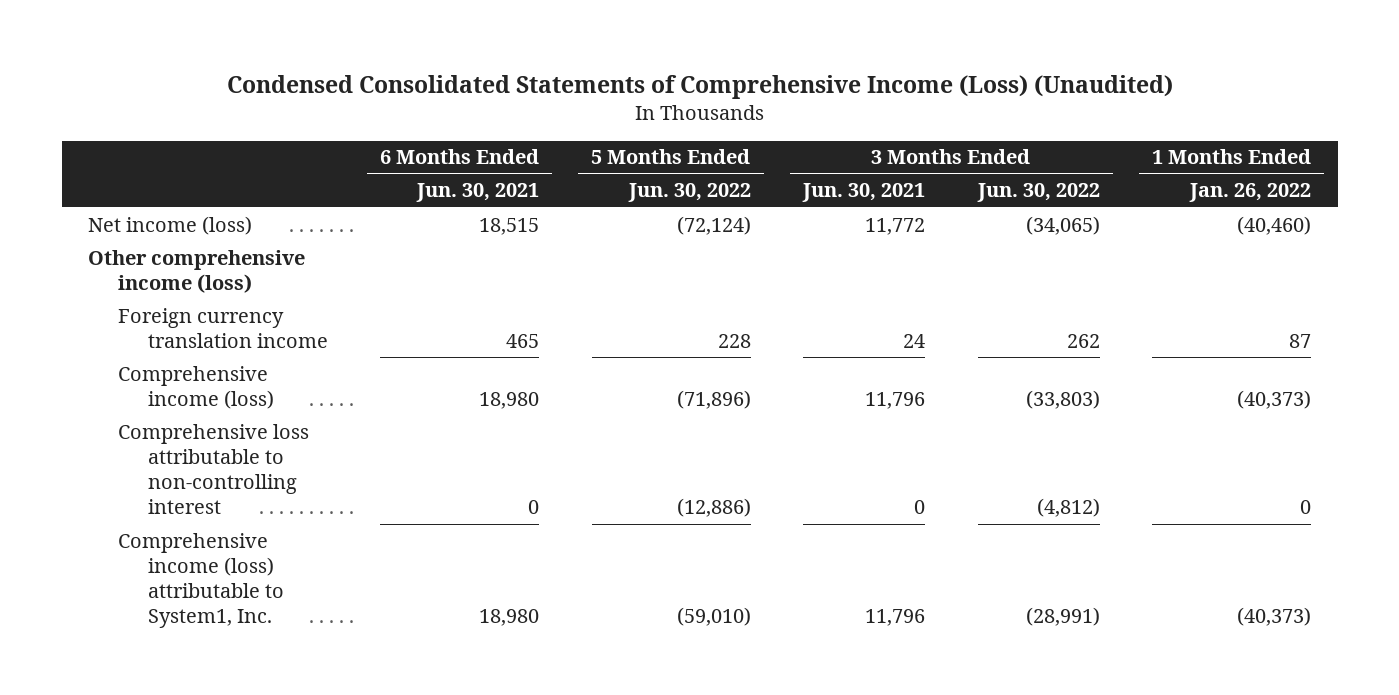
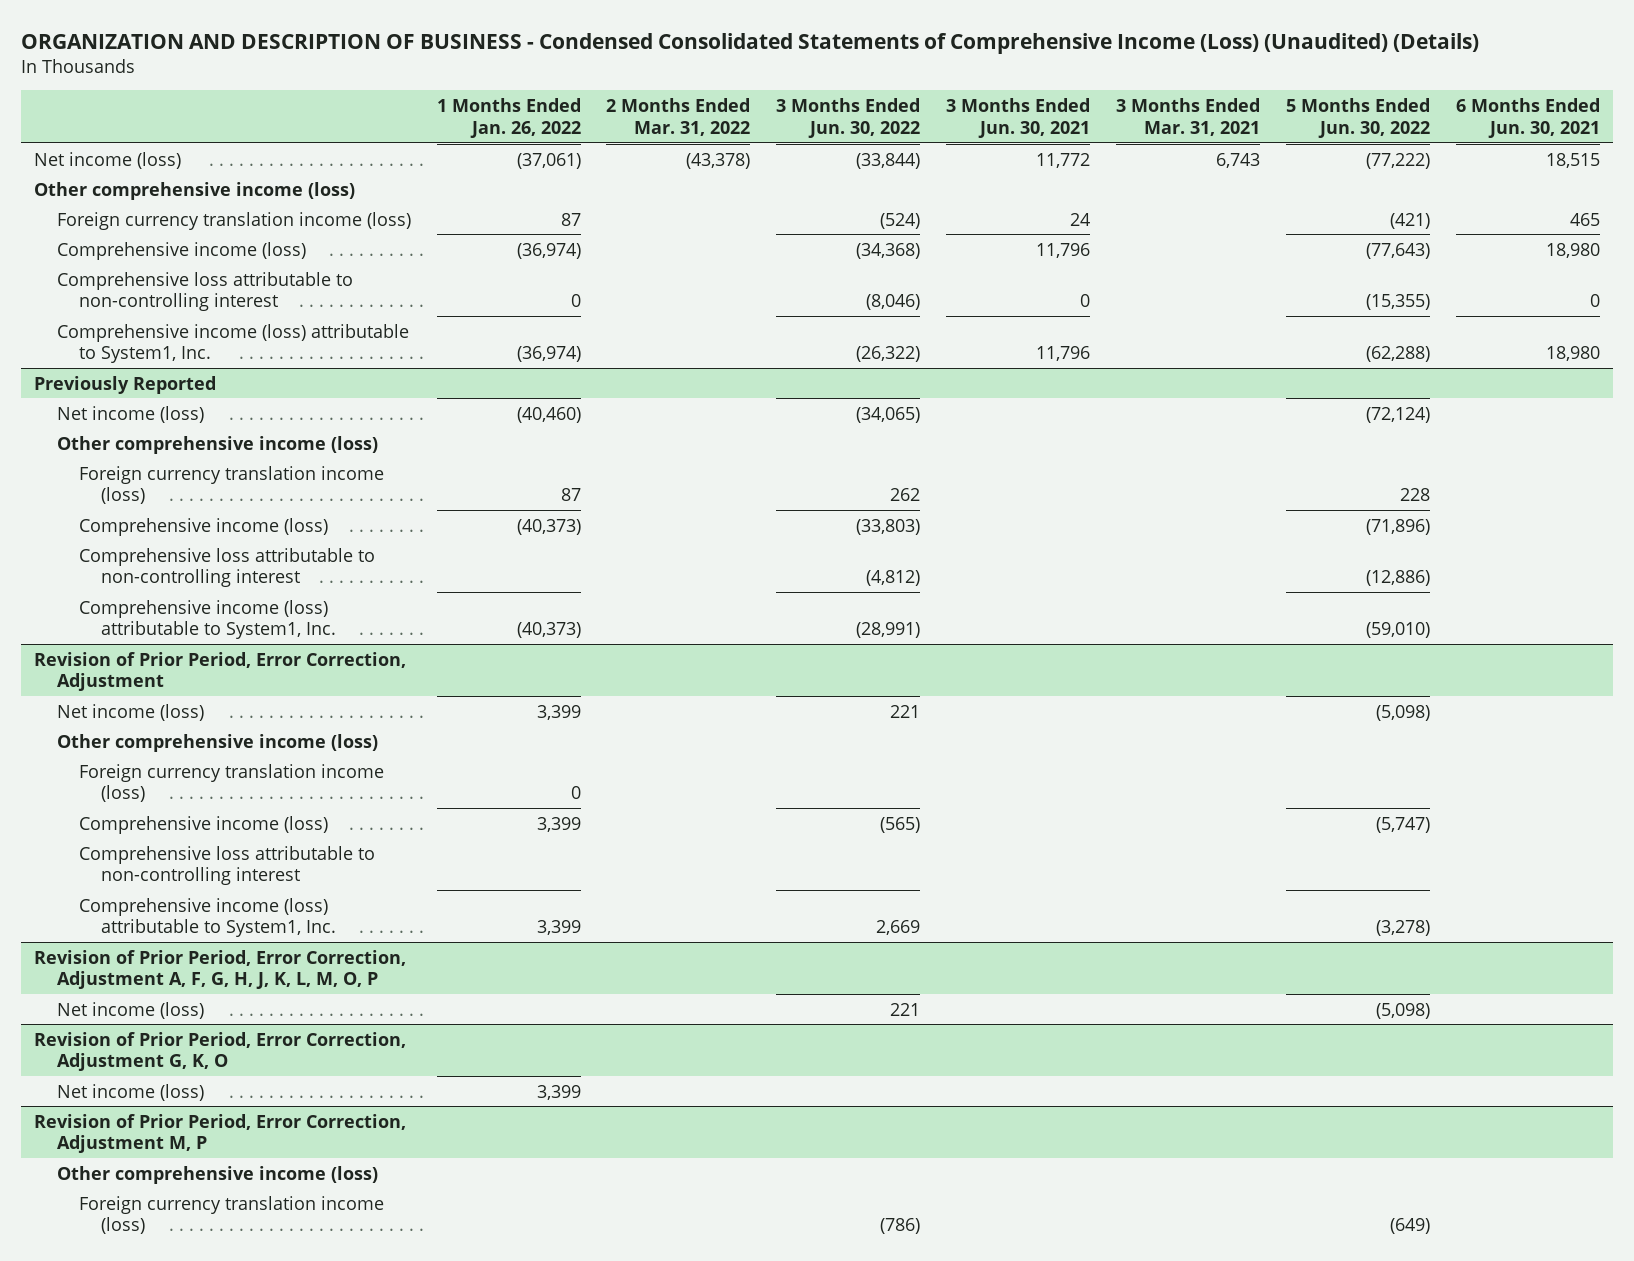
[226,75,1173,100] Condensed Consolidated Statements of Comprehensive Income (Loss) (Unaudited) -> [21,32,1480,54] ORGANIZATION AND DESCRIPTION OF BUSINESS - Condensed Consolidated Statements of Comprehensive Income (Loss) (Unaudited) (Details)
none -> [606,97,751,136] 2 Months Ended Mar. 31, 2022
none -> [1116,97,1261,136] 3 Months Ended Mar. 31, 2021
[676,215,751,235] (72,124) -> [1366,152,1431,169] (77,222)
[1025,215,1100,235] (34,065) -> [856,152,921,169] (33,844)
[1237,215,1312,235] (40,460) -> [516,152,581,169] (37,061)
[117,307,328,349] Foreign currency translation income -> [56,211,411,230] Foreign currency translation income (loss)
[717,334,751,349] 228 -> [1390,212,1431,229] (421)
[1066,334,1100,349] 262 -> [880,212,921,229] (524)
[676,390,751,410] (71,896) -> [1366,242,1431,259] (77,643)
[1025,390,1100,410] (33,803) -> [856,242,921,259] (34,368)
[1237,390,1312,410] (40,373) -> [516,242,581,259] (36,974)
[676,498,751,518] (12,886) -> [1366,294,1431,311] (15,355)
[1036,498,1100,518] (4,812) -> [866,294,921,311] (8,046)
[676,607,751,627] (59,010) -> [1366,346,1431,363] (62,288)
[1025,607,1100,627] (28,991) -> [856,346,921,363] (26,322)
[1237,607,1312,627] (40,373) -> [516,346,581,363] (36,974)
none -> [34,375,217,394] Previously Reported
none -> [56,405,204,423] Net income (loss)
none -> [56,435,378,454] Other comprehensive income (loss)
none -> [78,465,384,505] Foreign currency translation income (loss)
none -> [78,517,328,536] Comprehensive income (loss)
none -> [78,547,375,588] Comprehensive loss attributable to non-controlling interest
none -> [78,599,337,640] Comprehensive income (loss) attributable to System1, Inc.
none -> [34,651,407,692] Revision of Prior Period, Error Correction, Adjustment
none -> [56,703,204,721] Net income (loss)
none -> [56,733,378,752] Other comprehensive income (loss)
none -> [78,763,384,803] Foreign currency translation income (loss)
none -> [78,815,328,834] Comprehensive income (loss)
none -> [78,845,375,886] Comprehensive loss attributable to non-controlling interest
none -> [78,897,337,938] Comprehensive income (loss) attributable to System1, Inc.
none -> [34,949,407,990] Revision of Prior Period, Error Correction, Adjustment A, F, G, H, J, K, L, M, O, P
none -> [56,1001,204,1019] Net income (loss)
none -> [34,1031,407,1072] Revision of Prior Period, Error Correction, Adjustment G, K, O
none -> [56,1083,204,1101] Net income (loss)
none -> [34,1113,407,1154] Revision of Prior Period, Error Correction, Adjustment M, P
none -> [56,1165,378,1184] Other comprehensive income (loss)
none -> [78,1195,384,1235] Foreign currency translation income (loss)

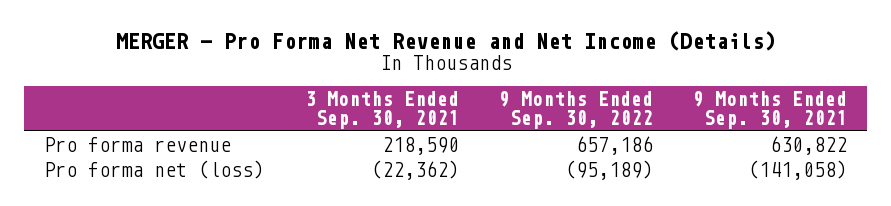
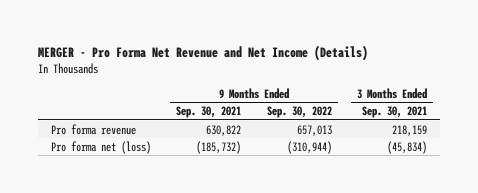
[381,137,459,156] 218,590 -> [392,124,428,136] 218,159
[575,136,653,156] 657,186 -> [296,124,332,136] 657,013
[370,160,459,181] (22,362) -> [387,140,428,154] (45,834)
[564,160,653,181] (95,189) -> [286,140,332,154] (310,944)
[748,160,848,181] (141,058) -> [196,140,242,154] (185,732)

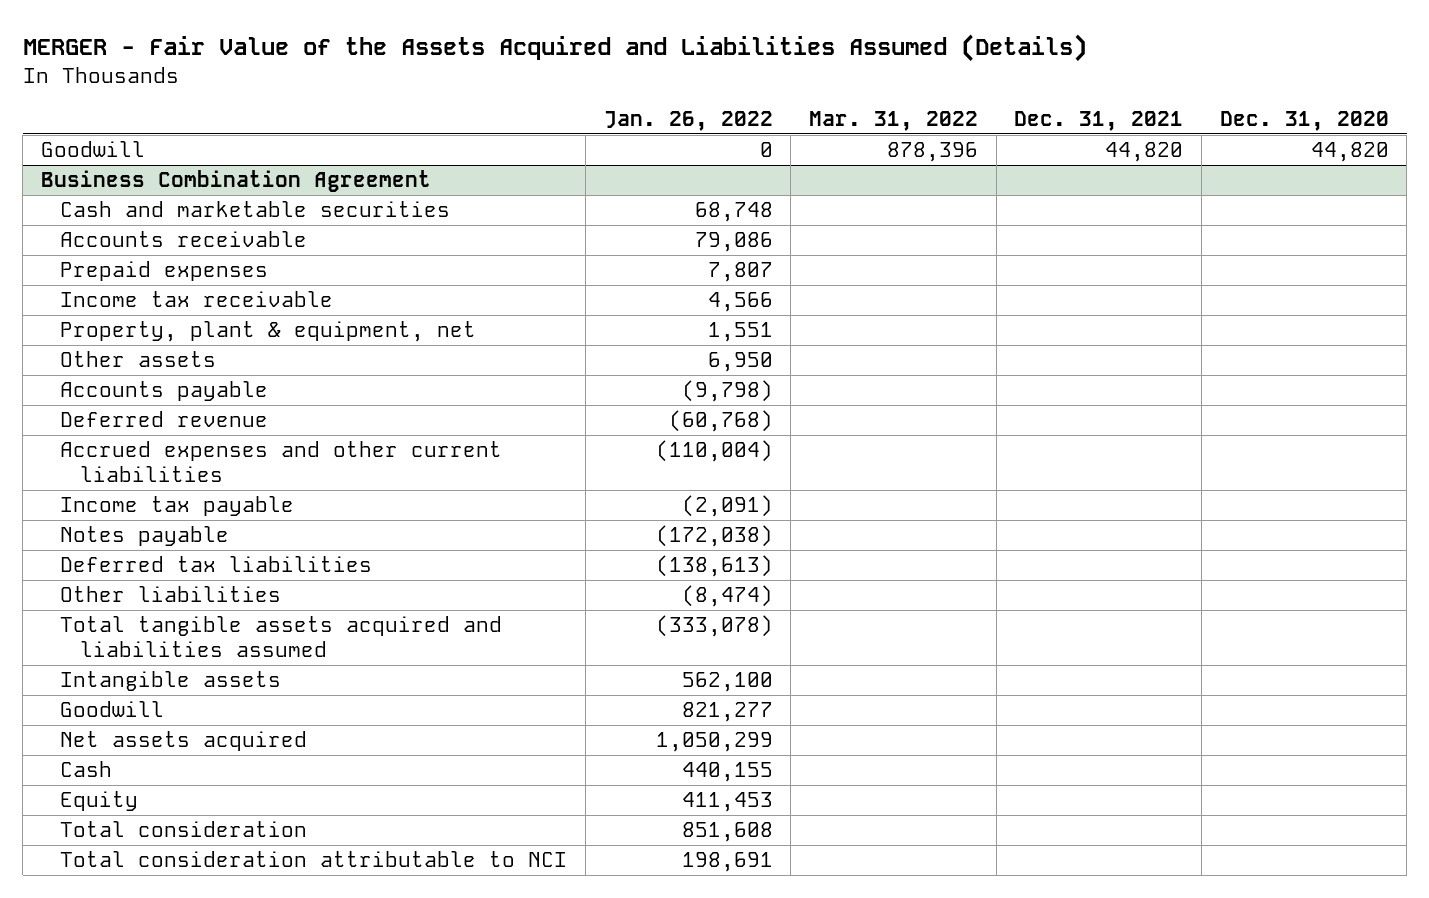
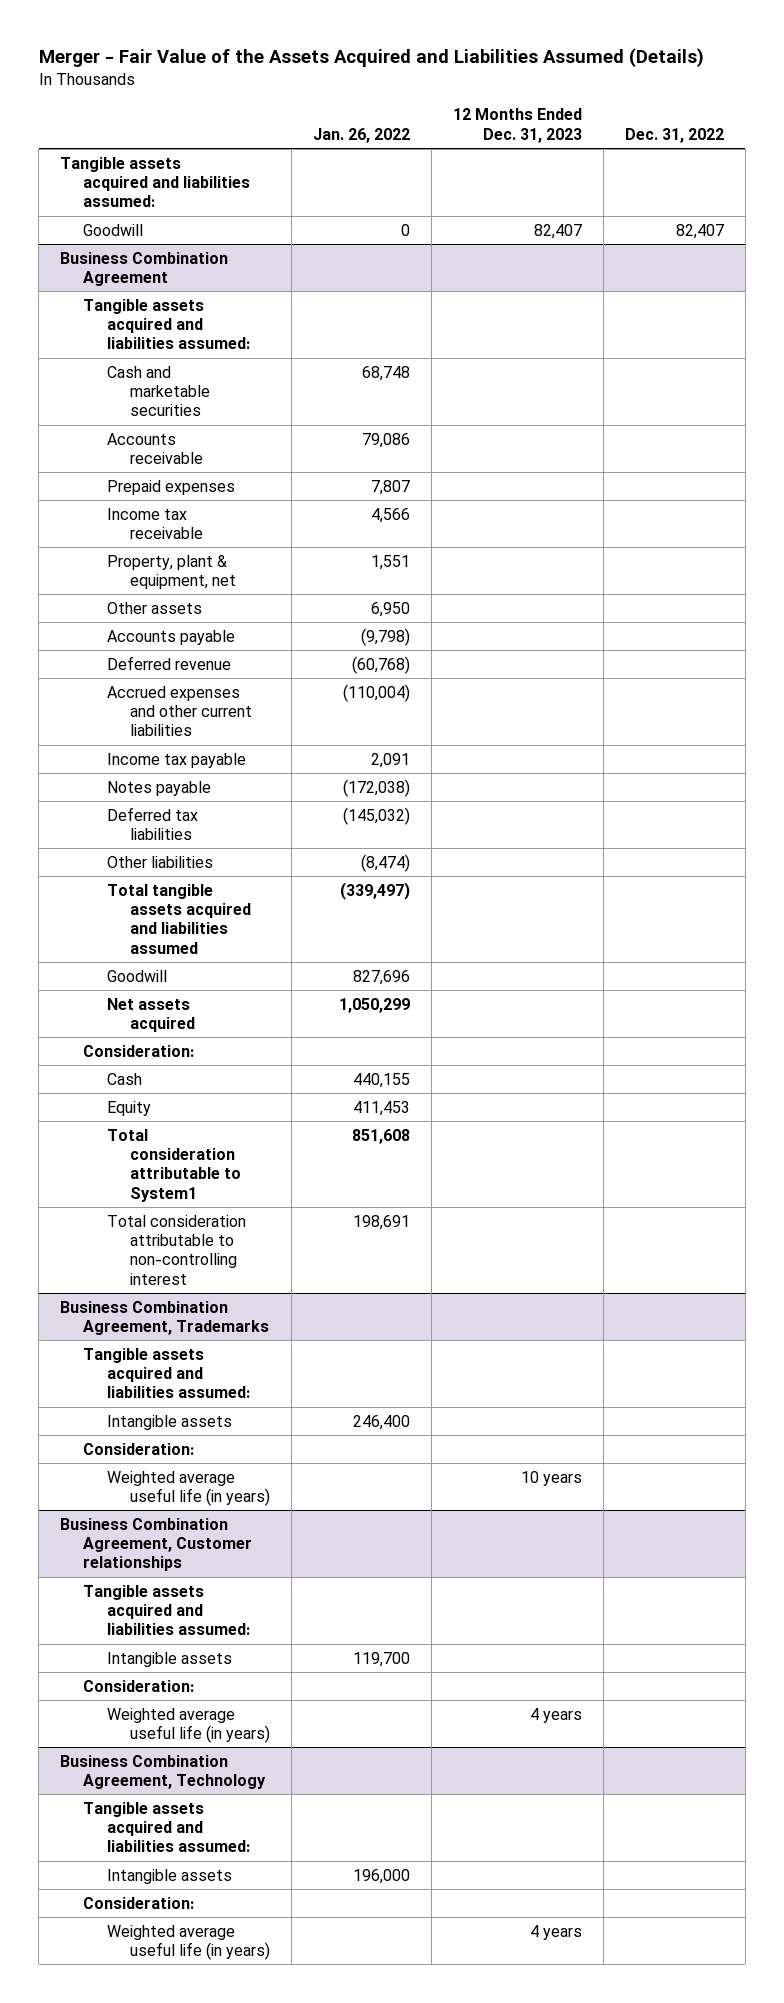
[22,33,1087,62] MERGER - Fair Value of the Assets Acquired and Liabilities Assumed (Details) -> [38,48,704,68] Merger - Fair Value of the Assets Acquired and Liabilities Assumed (Details)
[809,111,979,132] Mar. 31, 2022 -> none
[1014,111,1184,132] Dec. 31, 2021 -> none
[1219,111,1389,132] Dec. 31, 2020 -> none
none -> [452,108,582,143] 12 Months Ended Dec. 31, 2023
none -> [624,127,724,143] Dec. 31, 2022
none -> [60,156,251,208] Tangible assets acquired and liabilities assumed:
none -> [83,298,250,350] Tangible assets acquired and liabilities assumed:
[681,495,773,518] (2,091) -> [370,752,410,768] 2,091
[655,555,773,578] (138,613) -> [342,806,410,825] (145,032)
[60,671,282,692] Intangible assets -> none
[655,615,773,638] (333,078) -> [339,881,410,900] (339,497)
[681,702,773,723] 821,277 -> [352,969,410,985] 827,696
none -> [83,1044,195,1057] Consideration:
[60,821,308,838] Total consideration -> [106,1128,241,1202] Total consideration attributable to System1
[60,851,568,868] Total consideration attributable to NCI -> [106,1214,246,1285] Total consideration attributable to non-controlling interest
none -> [60,1300,270,1336] Business Combination Agreement, Trademarks
none -> [83,1347,250,1399] Tangible assets acquired and liabilities assumed:
none -> [106,1414,232,1430] Intangible assets
none -> [83,1442,195,1455] Consideration:
none -> [106,1470,270,1507] Weighted average useful life (in years)
none -> [60,1517,253,1572] Business Combination Agreement, Customer relationships
none -> [83,1584,250,1636] Tangible assets acquired and liabilities assumed:
none -> [106,1651,232,1667] Intangible assets
none -> [83,1679,195,1692] Consideration:
none -> [106,1707,270,1744] Weighted average useful life (in years)
none -> [60,1754,267,1790] Business Combination Agreement, Technology
none -> [83,1801,250,1853] Tangible assets acquired and liabilities assumed:
none -> [106,1868,232,1884] Intangible assets
none -> [83,1896,195,1909] Consideration:
none -> [106,1924,270,1961] Weighted average useful life (in years)

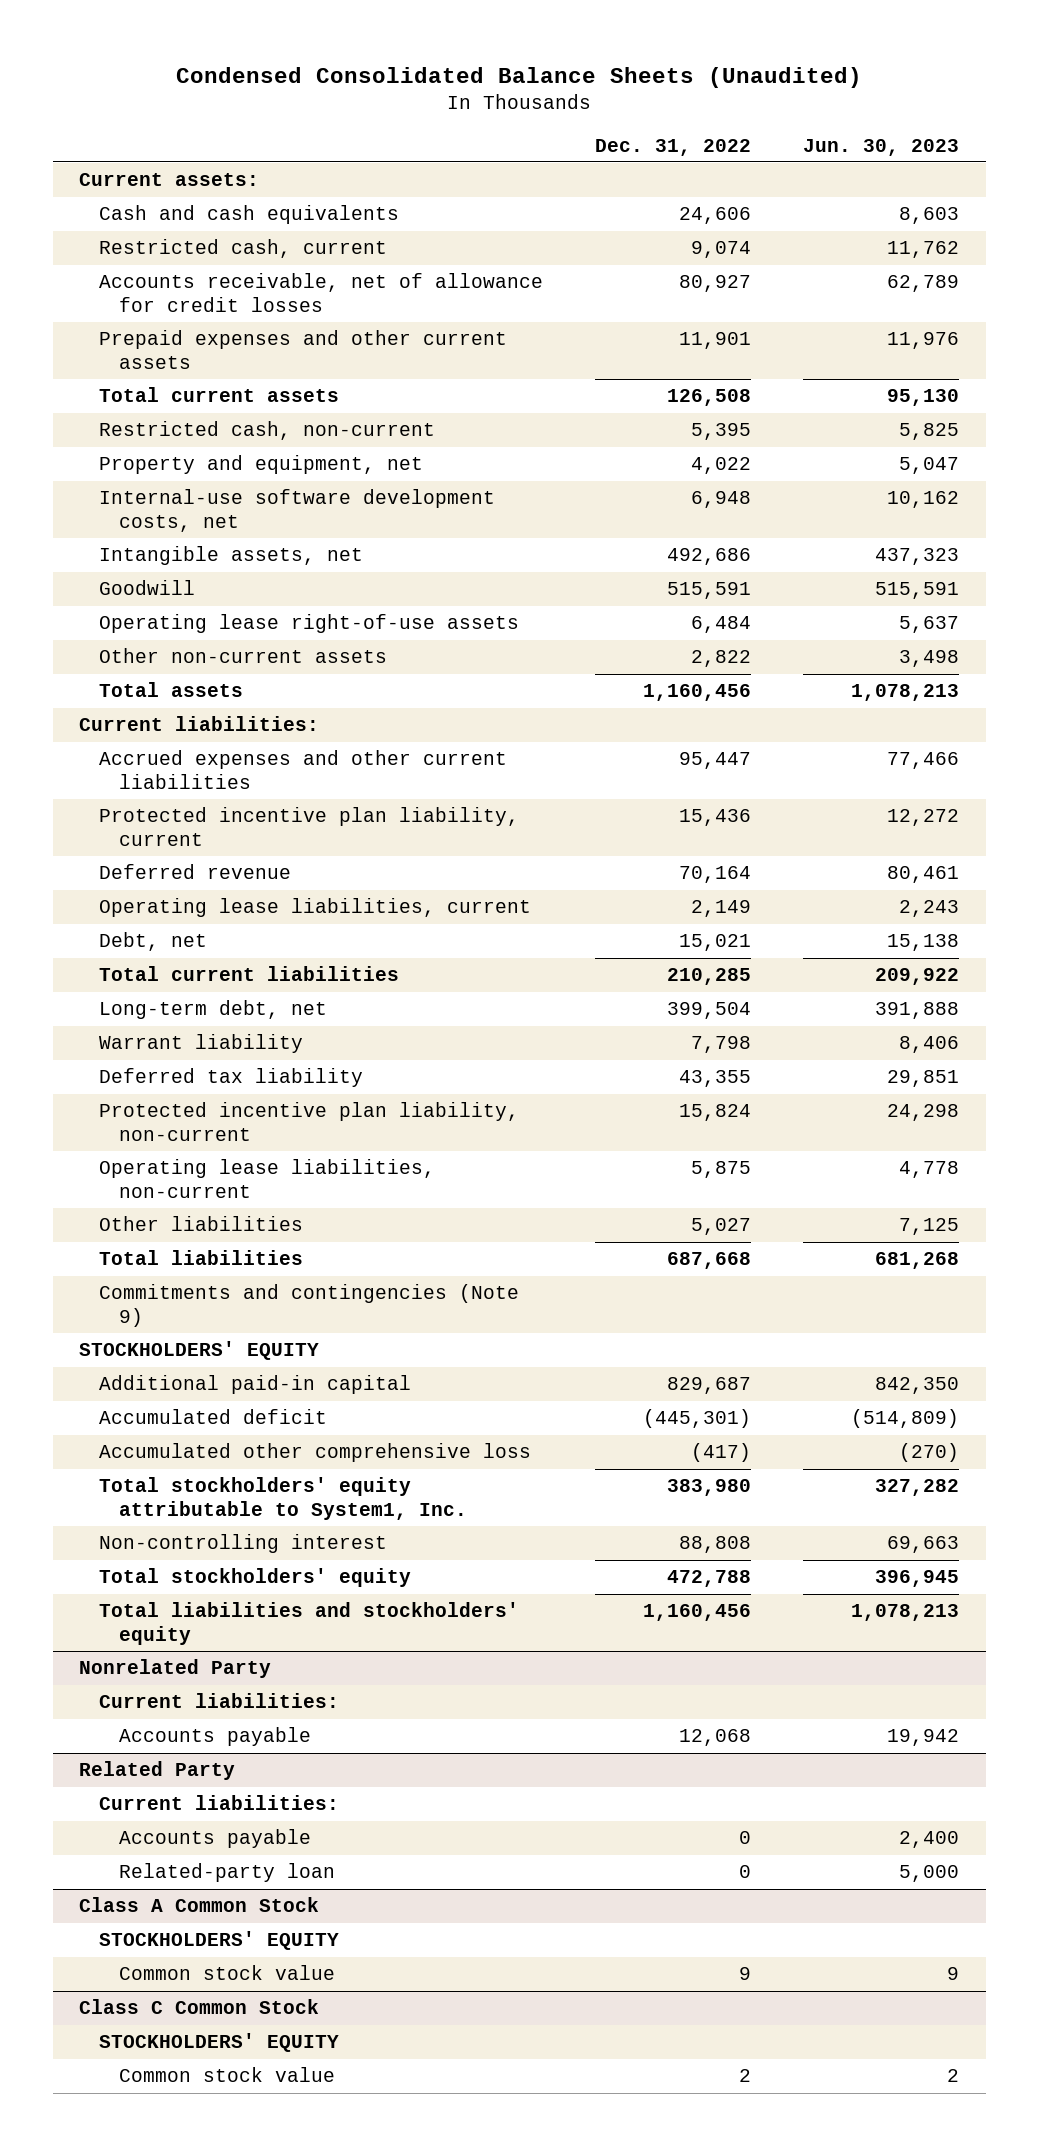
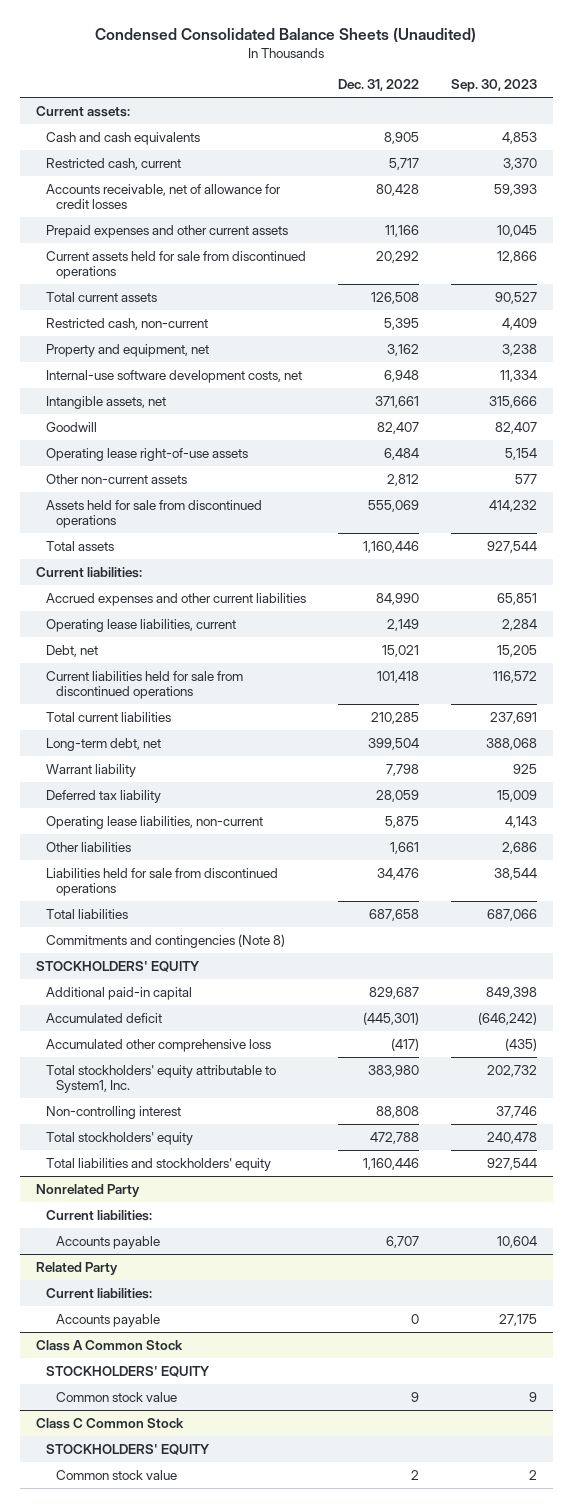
[803,138,960,156] Jun. 30, 2023 -> none
none -> [450,79,537,93] Sep. 30, 2023
[679,207,752,225] 24,606 -> [383,131,419,144] 8,905
[691,241,752,259] 9,074 -> [388,157,419,170] 5,717
[679,275,752,293] 80,927 -> [375,183,419,196] 80,428
[679,332,752,350] 11,901 -> [384,224,419,237] 11,166
none -> [45,250,306,280] Current assets held for sale from discontinued operations
[691,457,752,475] 4,022 -> [386,343,419,356] 3,162
[667,548,752,566] 492,686 -> [374,395,419,408] 371,661
[667,582,752,600] 515,591 -> [376,421,419,434] 82,407
[691,650,752,668] 2,822 -> [386,473,419,486] 2,812
none -> [45,499,262,529] Assets held for sale from discontinued operations
[643,684,752,702] 1,160,456 -> [362,540,419,553] 1,160,446
[98,807,519,846] Protected incentive plan liability, current -> none
[98,864,291,880] Deferred revenue -> none
[679,752,752,770] 95,447 -> [375,592,419,605] 84,990
none -> [45,670,243,700] Current liabilities held for sale from discontinued operations
[98,1102,519,1141] Protected incentive plan liability, non-current -> none
[679,1070,752,1088] 43,355 -> [375,789,419,802] 28,059
[691,1218,752,1236] 5,027 -> [389,841,419,854] 1,661
none -> [45,867,278,897] Liabilities held for sale from discontinued operations
[667,1252,752,1270] 687,668 -> [368,908,419,921] 687,658
[98,1284,519,1327] Commitments and contingencies (Note 9) -> [45,933,285,948] Commitments and contingencies (Note 8)
[643,1604,752,1622] 1,160,456 -> [362,1157,419,1170] 1,160,446
[679,1729,752,1747] 12,068 -> [385,1235,419,1248] 6,707
[119,1863,336,1883] Related-party loan -> none

